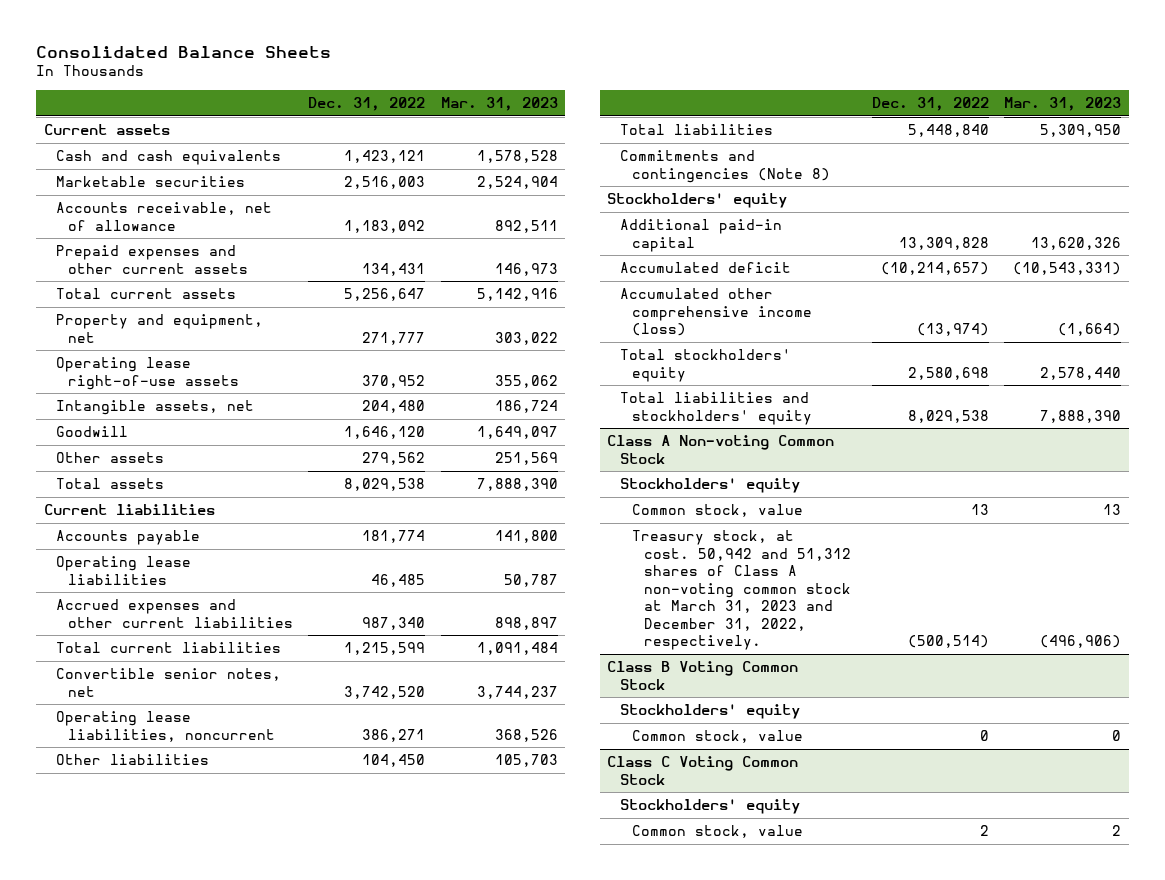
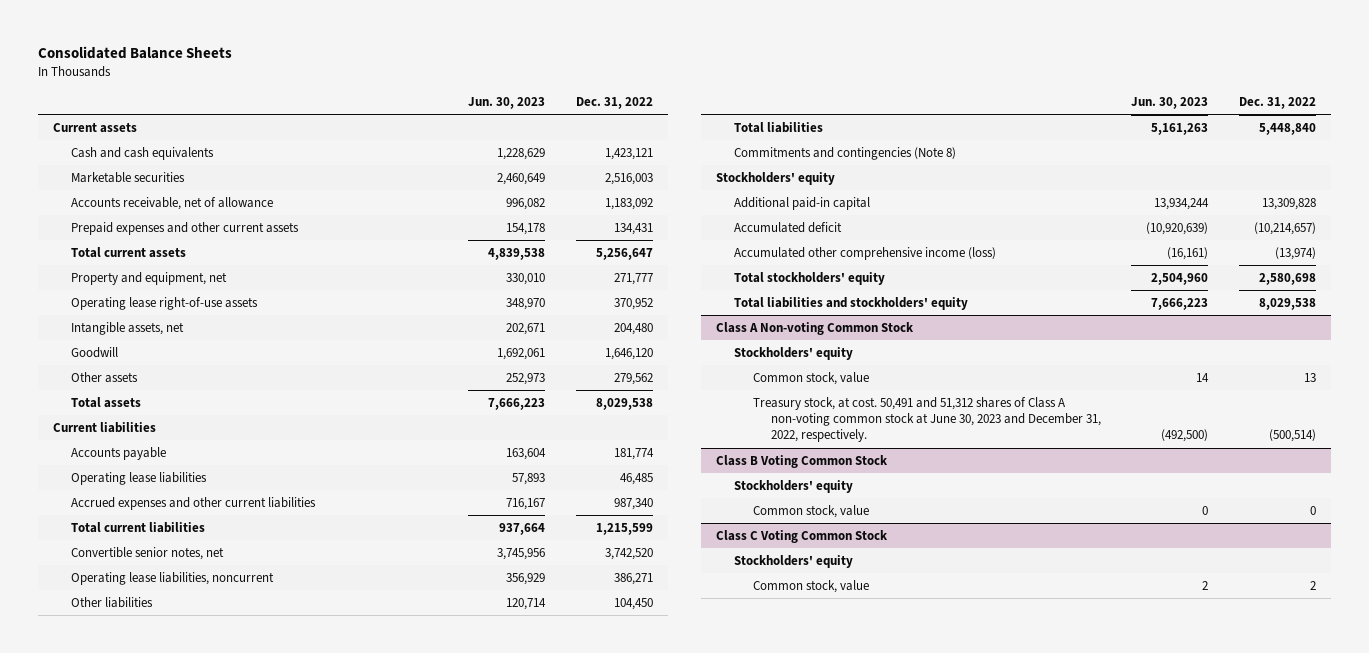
[440,97,558,112] Mar. 31, 2023 -> none
none -> [468,96,546,109] Jun. 30, 2023
[631,530,852,650] Treasury stock, at cost. 50,942 and 51,312 shares of Class A non-voting common stock at March 31, 2023 and December 31, 2022, respectively. -> [752,396,1101,443] Treasury stock, at cost. 50,491 and 51,312 shares of Class A non-voting common stock at June 30, 2023 and December 31, 2022, respectively.

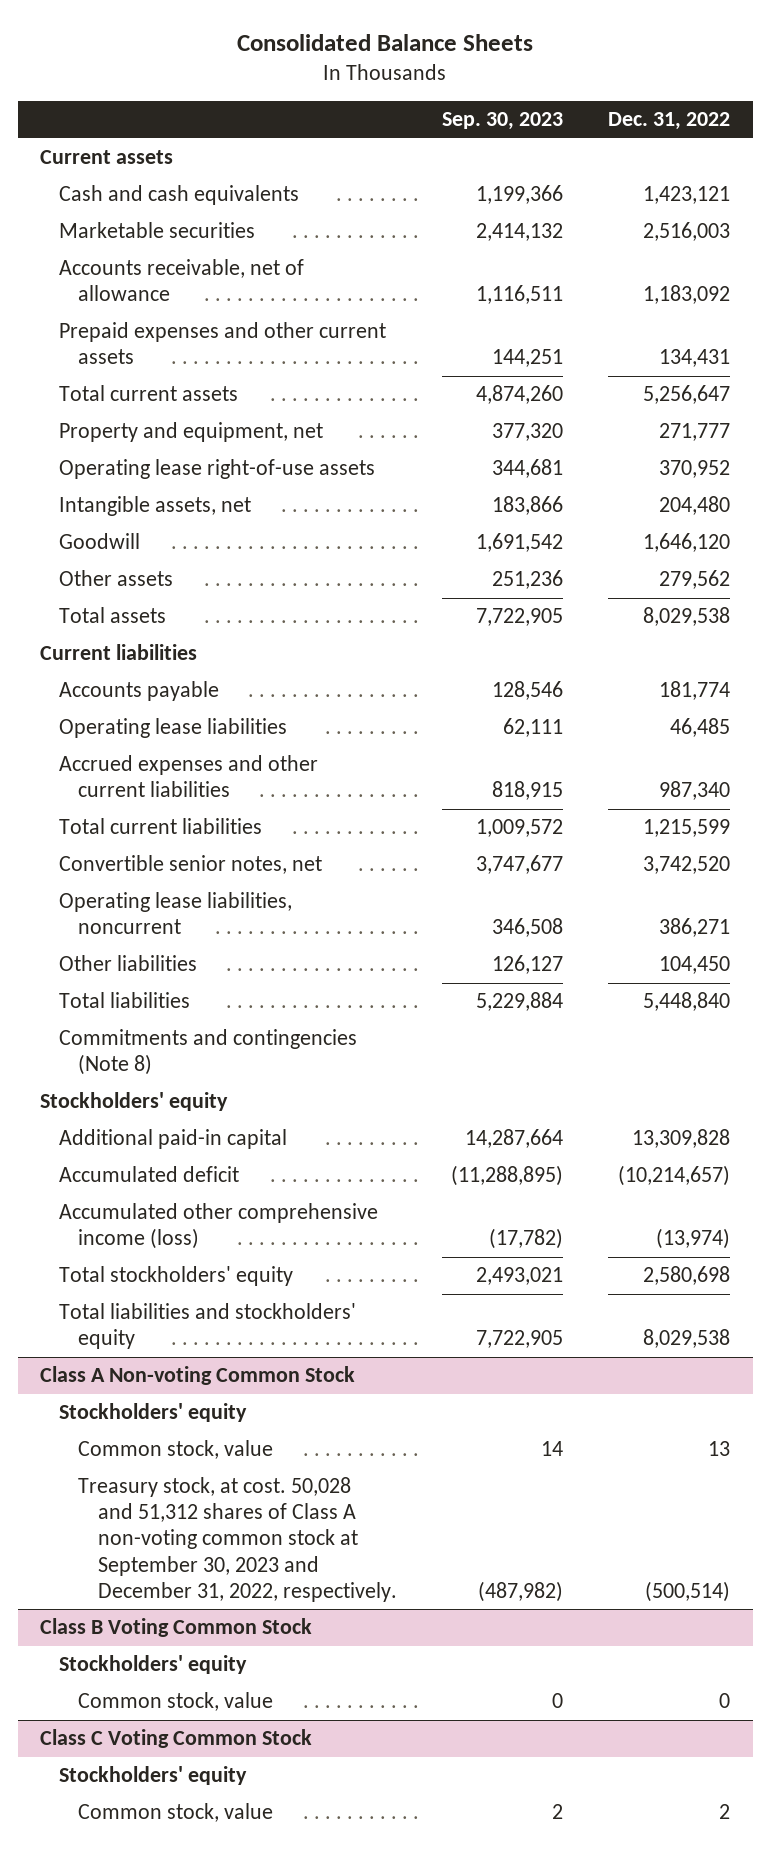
[468,96,546,109] Jun. 30, 2023 -> none
none -> [441,112,563,131] Sep. 30, 2023
[752,396,1101,443] Treasury stock, at cost. 50,491 and 51,312 shares of Class A non-voting common stock at June 30, 2023 and December 31, 2022, respectively. -> [78,1477,397,1602] Treasury stock, at cost. 50,028 and 51,312 shares of Class A non-voting common stock at September 30, 2023 and December 31, 2022, respectively.

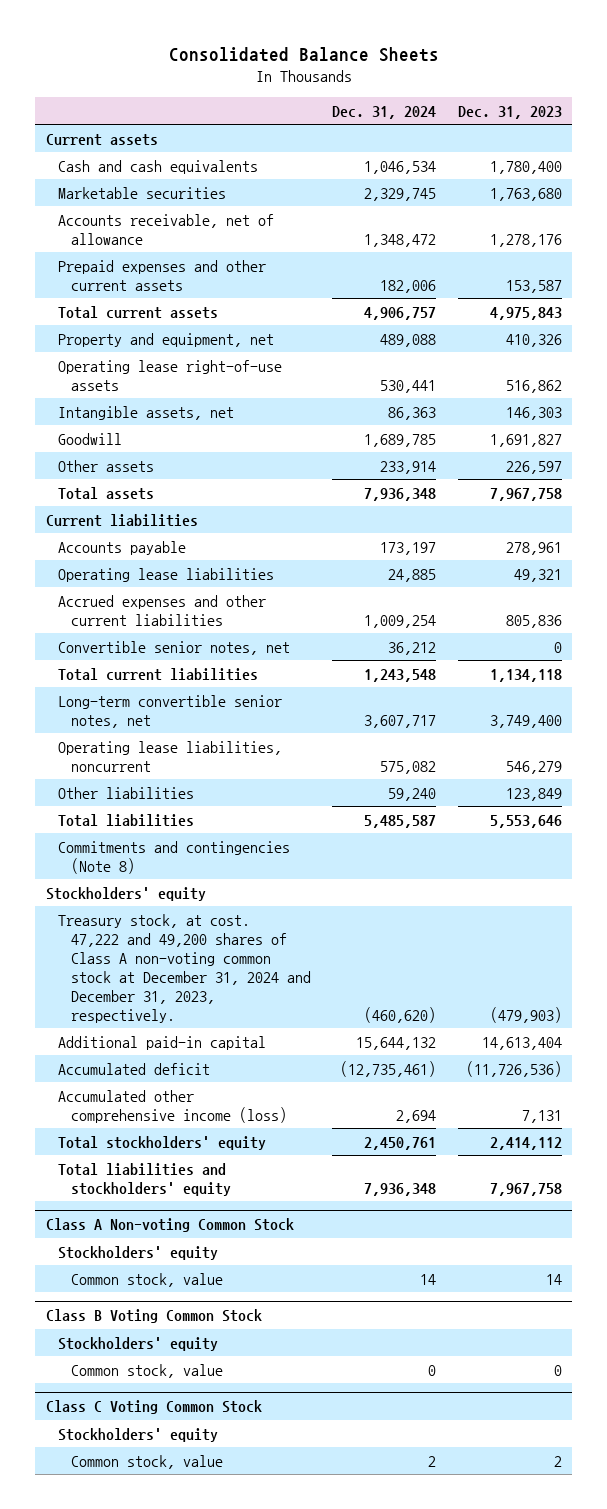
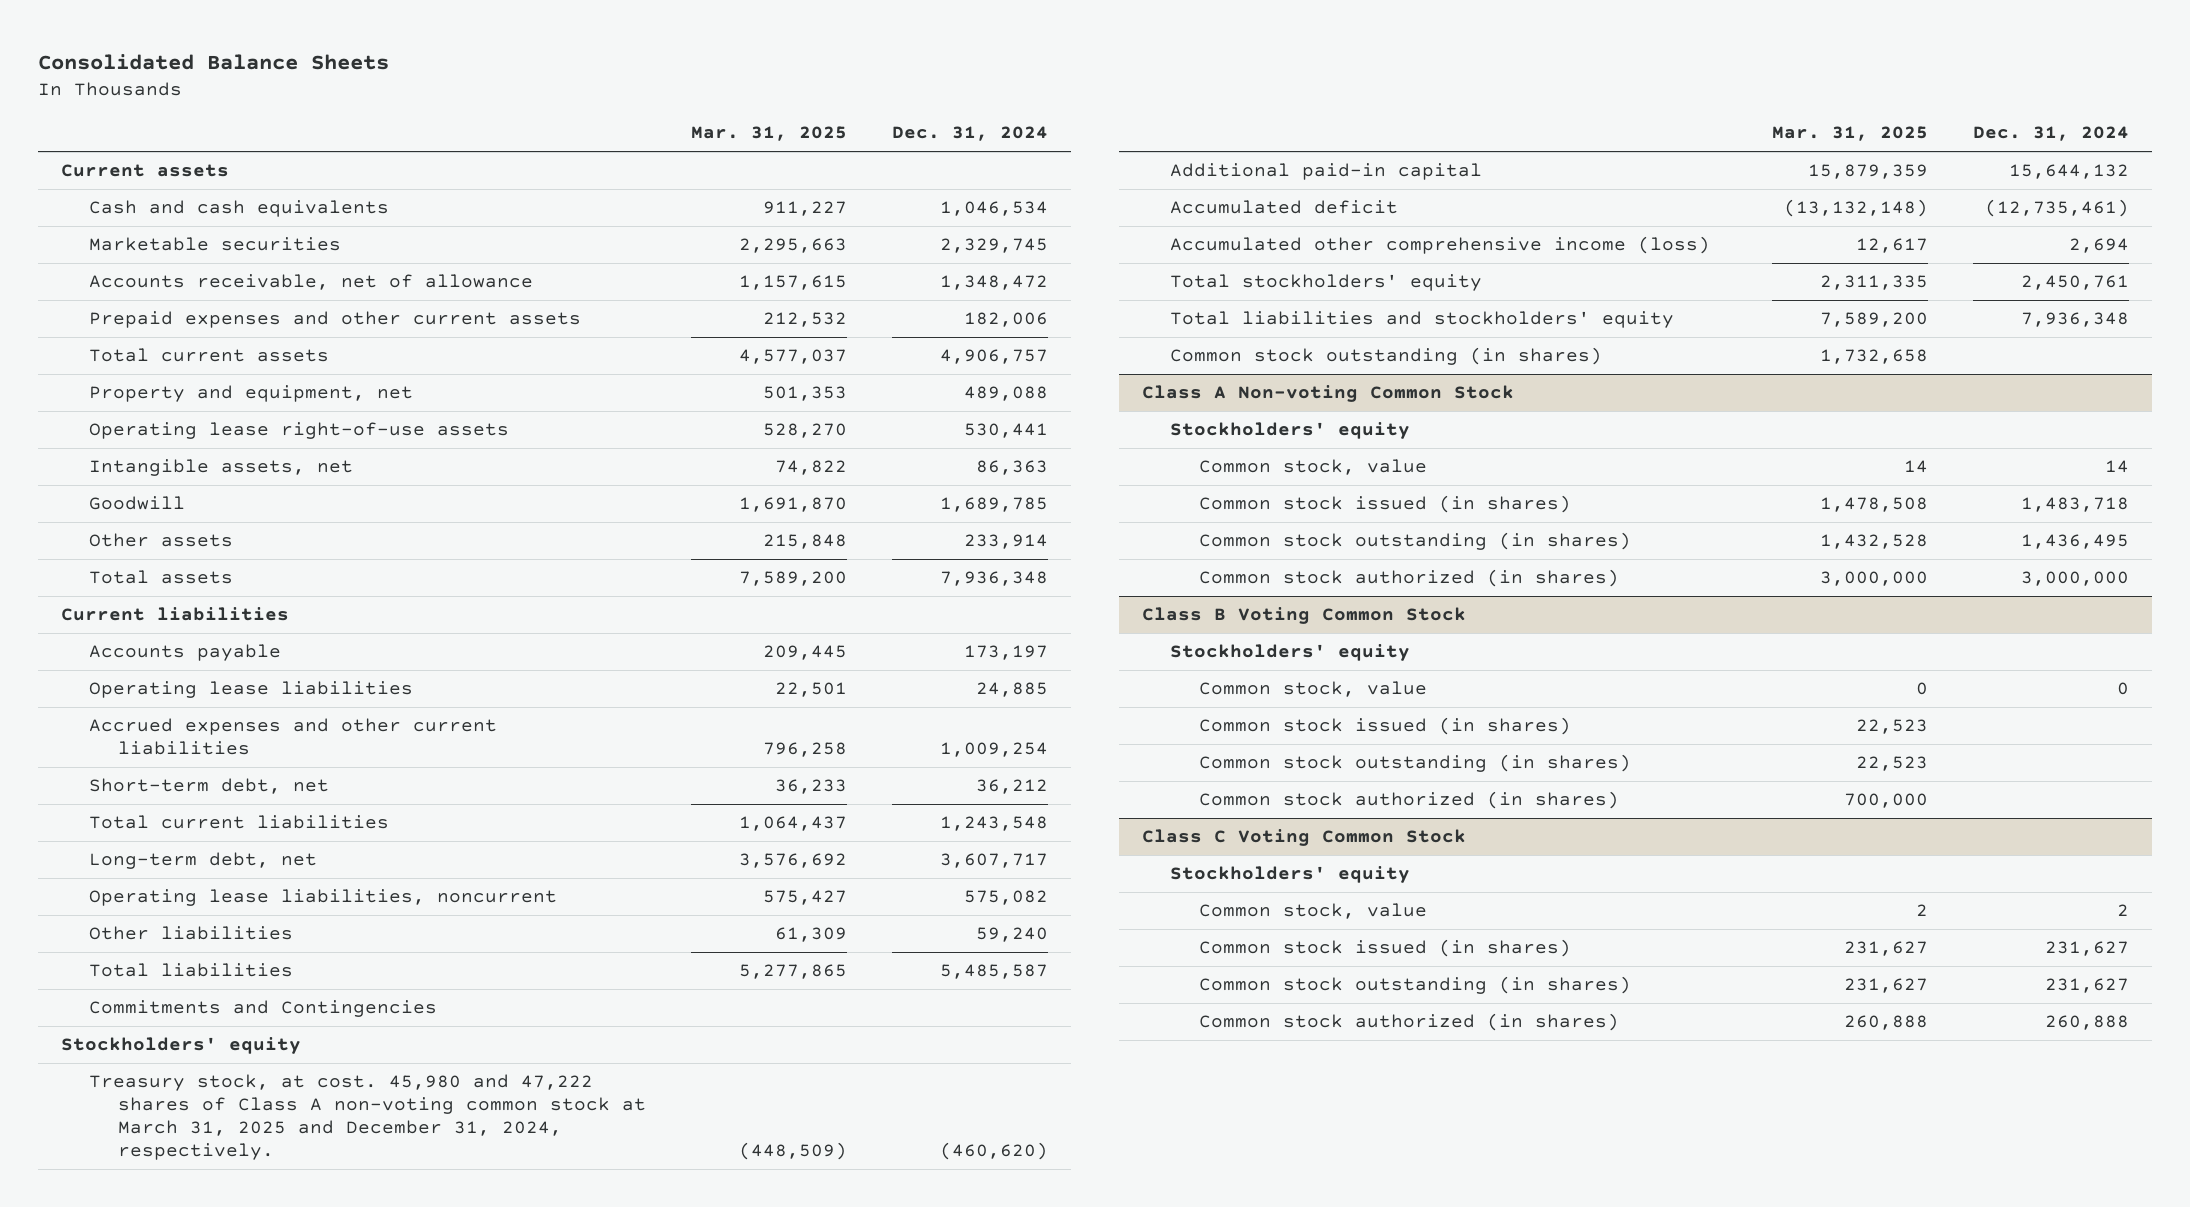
[457,105,562,119] Dec. 31, 2023 -> none
none -> [691,126,848,142] Mar. 31, 2025
[58,640,291,655] Convertible senior notes, net -> [89,778,330,795] Short-term debt, net
[58,694,283,728] Long-term convertible senior notes, net -> [89,852,318,870] Long-term debt, net
[58,840,291,874] Commitments and contingencies (Note 8) -> [89,1000,438,1018] Commitments and Contingencies
[58,913,312,1023] Treasury stock, at cost. 47,222 and 49,200 shares of Class A non-voting common stock at December 31, 2024 and December 31, 2023, respectively. -> [89,1074,646,1161] Treasury stock, at cost. 45,980 and 47,222 shares of Class A non-voting common stock at March 31, 2025 and December 31, 2024, respectively.
none -> [1170,347,1603,366] Common stock outstanding (in shares)
none -> [1198,495,1571,514] Common stock issued (in shares)
none -> [1198,532,1631,551] Common stock outstanding (in shares)
none -> [1198,569,1619,588] Common stock authorized (in shares)
none -> [1198,717,1571,736] Common stock issued (in shares)
none -> [1198,754,1631,773] Common stock outstanding (in shares)
none -> [1198,791,1619,810] Common stock authorized (in shares)
none -> [1198,939,1571,958] Common stock issued (in shares)
none -> [1198,976,1631,995] Common stock outstanding (in shares)
none -> [1198,1013,1619,1032] Common stock authorized (in shares)

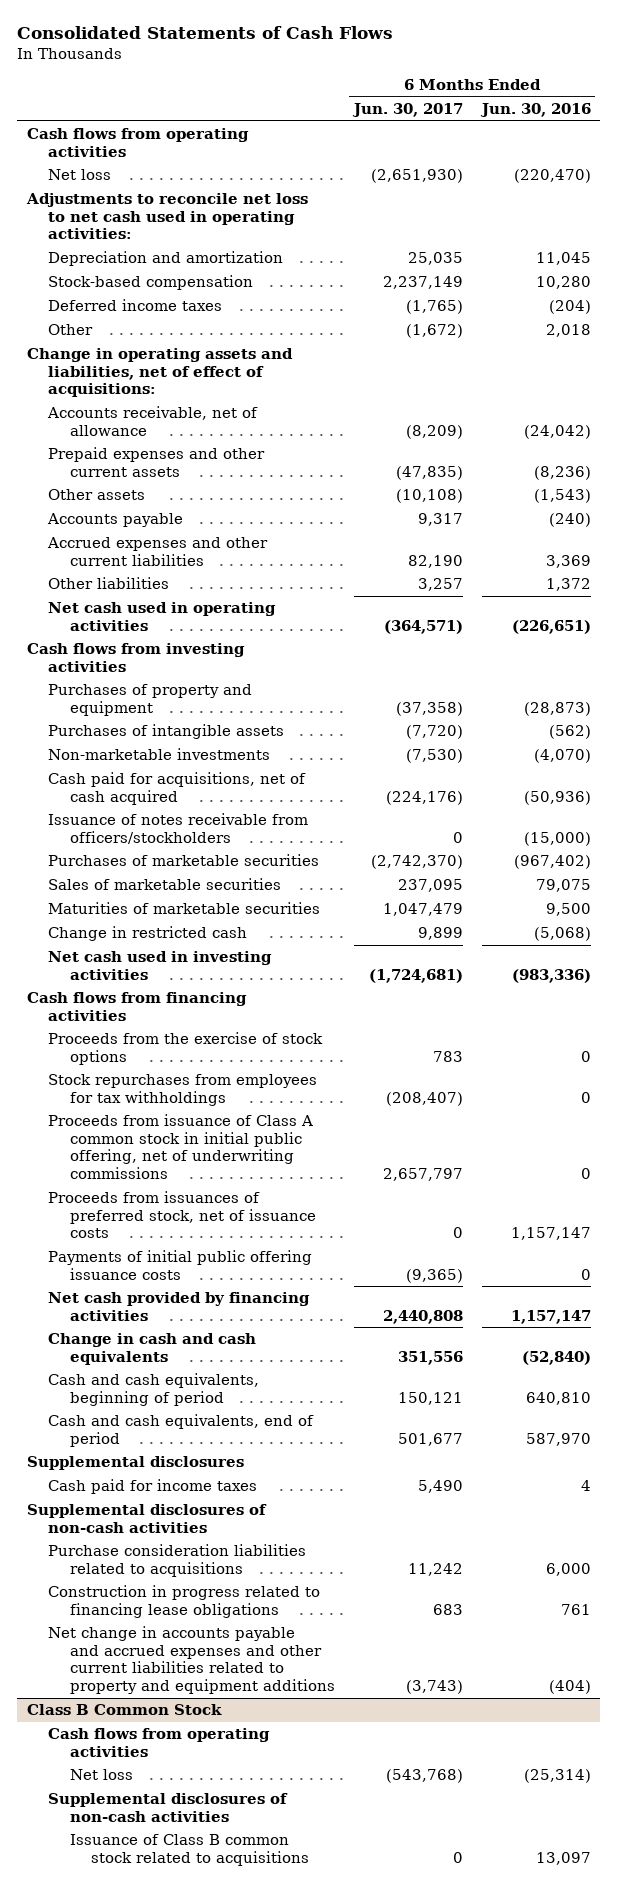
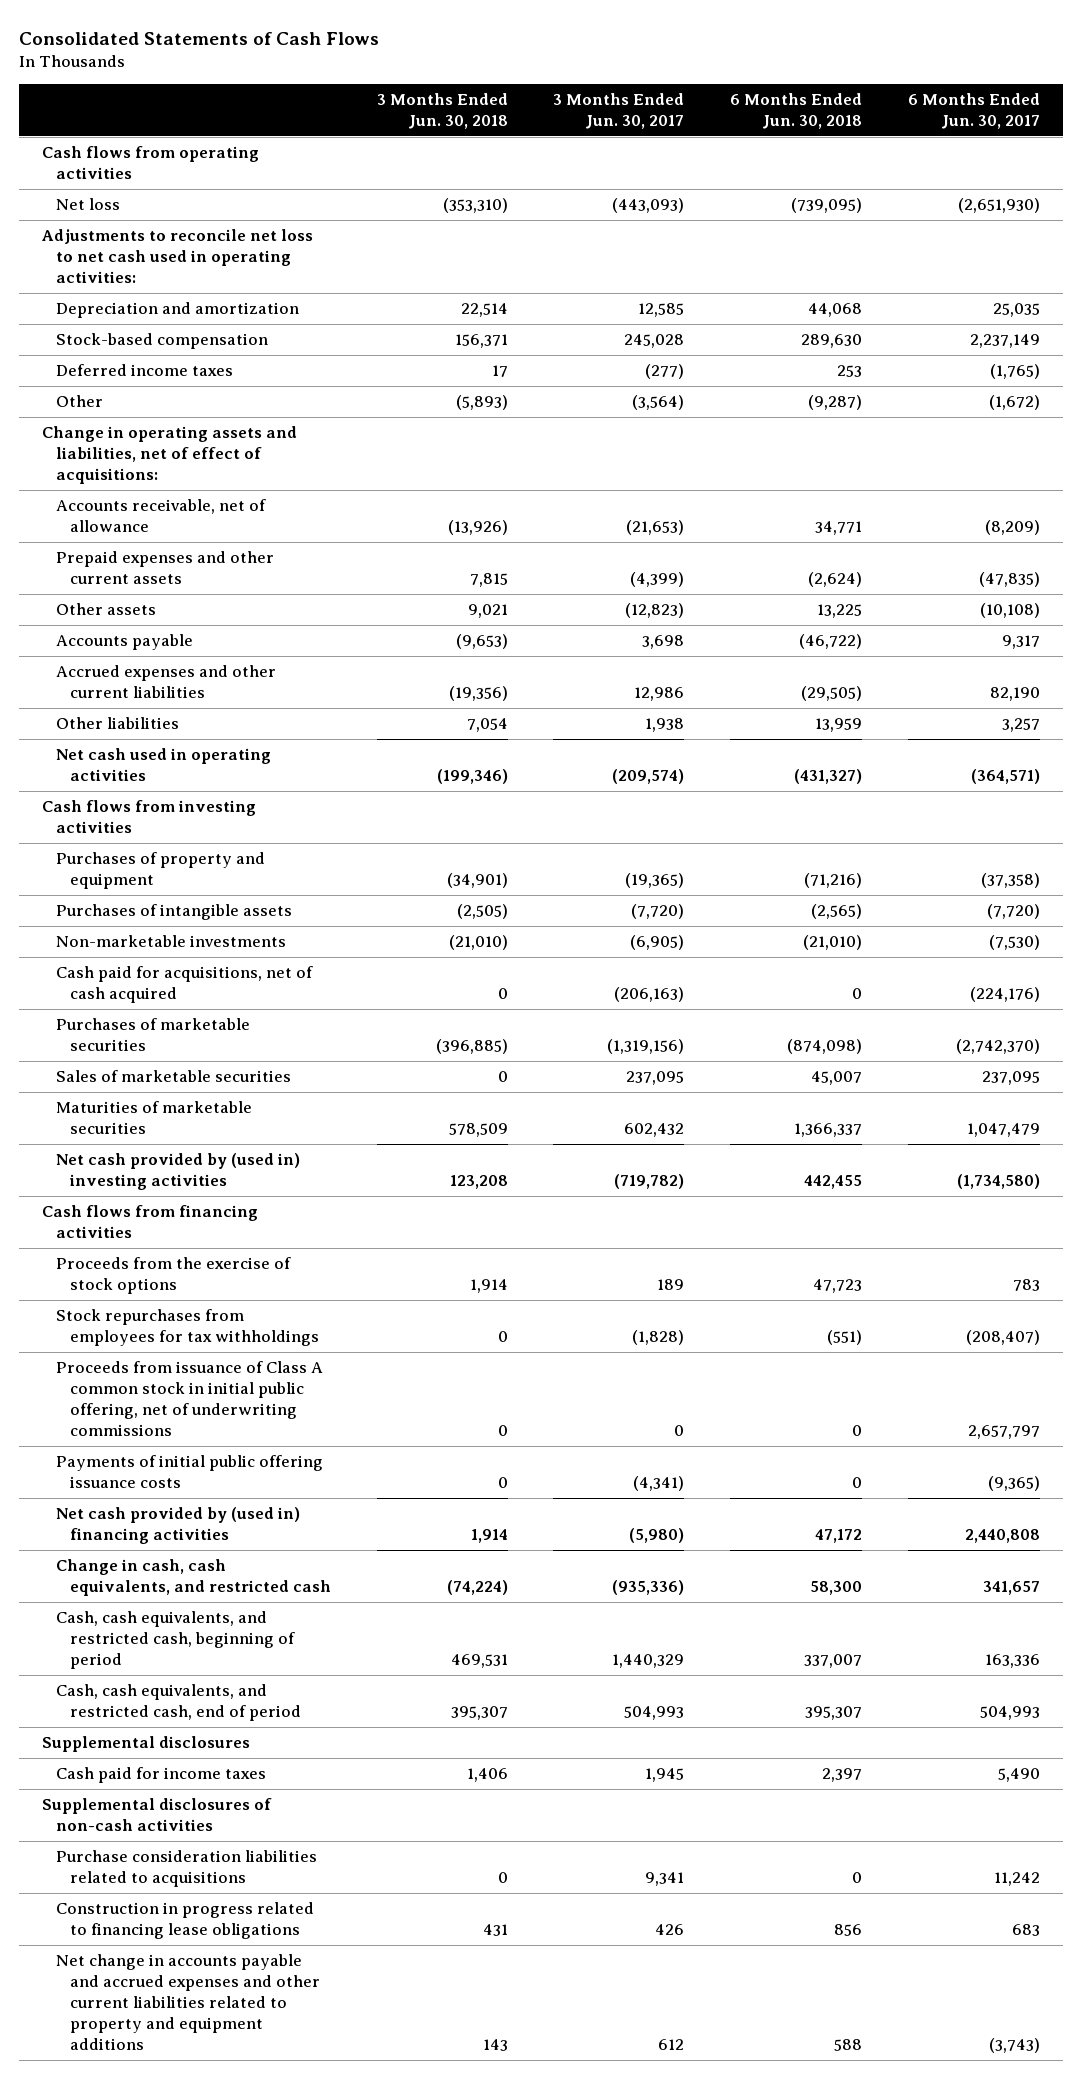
[479,103,591,118] Jun. 30, 2016 -> none
none -> [376,93,508,129] 3 Months Ended Jun. 30, 2018
none -> [553,93,685,129] 3 Months Ended Jun. 30, 2017
none -> [730,93,863,129] 6 Months Ended Jun. 30, 2018
[48,813,309,844] Issuance of notes receivable from officers/stockholders -> none
[48,926,248,942] Change in restricted cash -> none
[48,951,273,980] Net cash used in investing activities -> [55,1153,300,1191] Net cash provided by (used in) investing activities
[368,968,463,983] (1,724,681) -> [956,1174,1040,1190] (1,734,580)
[48,1191,316,1239] Proceeds from issuances of preferred stock, net of issuance costs -> none
[48,1292,311,1321] Net cash provided by financing activities -> [55,1507,300,1545] Net cash provided by (used in) financing activities
[48,1333,257,1365] Change in cash and cash equivalents -> [55,1559,331,1597] Change in cash, cash equivalents, and restricted cash
[397,1350,463,1365] 351,556 -> [982,1581,1040,1596] 341,657
[48,1373,260,1406] Cash and cash equivalents, beginning of period -> [55,1611,295,1670] Cash, cash equivalents, and restricted cash, beginning of period
[397,1391,463,1405] 150,121 -> [984,1654,1040,1669] 163,336
[48,1414,315,1447] Cash and cash equivalents, end of period -> [55,1684,301,1722] Cash, cash equivalents, and restricted cash, end of period
[397,1432,463,1446] 501,677 -> [979,1706,1040,1721] 504,993
[26,1704,222,1716] Class B Common Stock -> none
[48,1728,271,1757] Cash flows from operating activities -> none
[69,1769,133,1781] Net loss -> none
[48,1793,289,1822] Supplemental disclosures of non-cash activities -> none
[69,1834,310,1866] Issuance of Class B common stock related to acquisitions -> none

